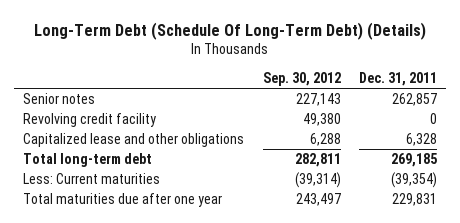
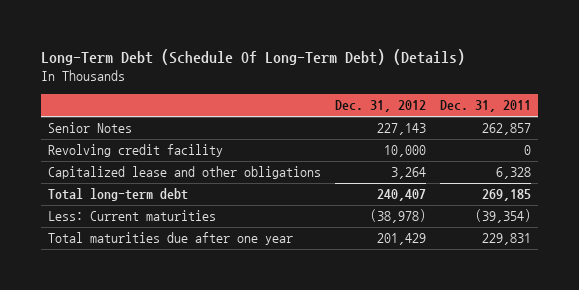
[262,72,341,87] Sep. 30, 2012 -> none
none -> [334,100,426,113] Dec. 31, 2012
[23,92,96,104] Senior notes -> [48,122,133,134] Senior Notes

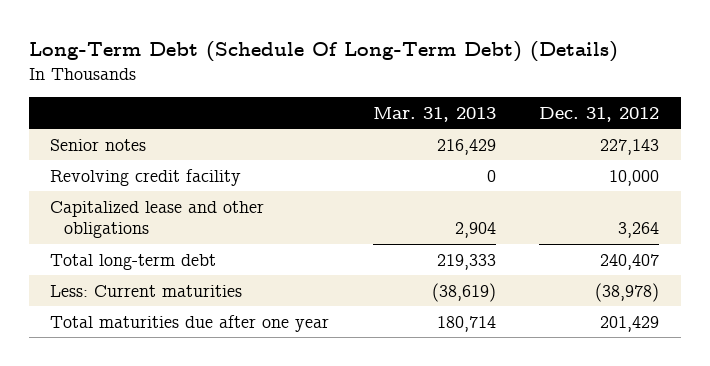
[439,100,531,113] Dec. 31, 2011 -> none
none -> [372,106,496,122] Mar. 31, 2013
[48,122,133,134] Senior Notes -> [50,138,147,151] Senior notes

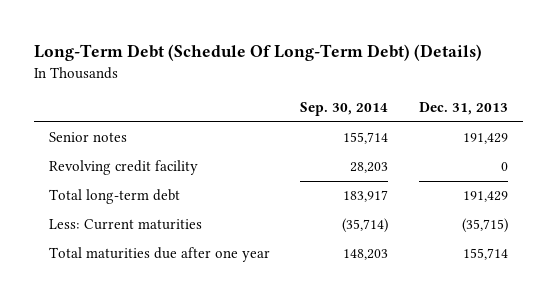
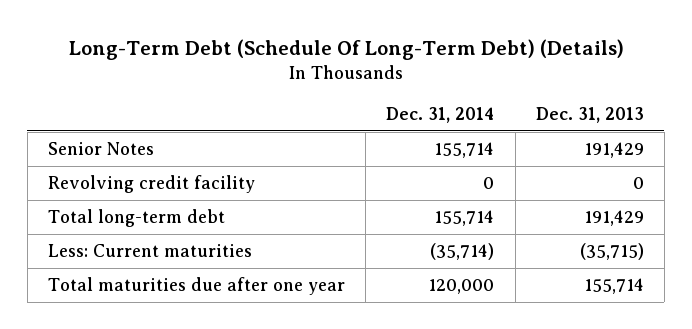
[300,102,389,117] Sep. 30, 2014 -> none
none -> [386,106,495,123] Dec. 31, 2014
[48,132,127,143] Senior notes -> [48,141,155,155] Senior Notes

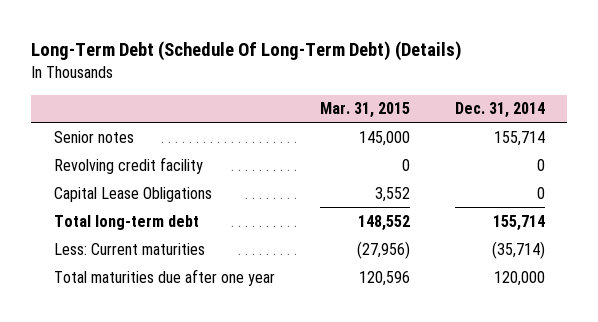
[535,106,644,123] Dec. 31, 2013 -> none
none -> [319,102,410,119] Mar. 31, 2015
[48,141,155,155] Senior Notes -> [53,130,134,143] Senior notes
none -> [53,186,212,202] Capital Lease Obligations

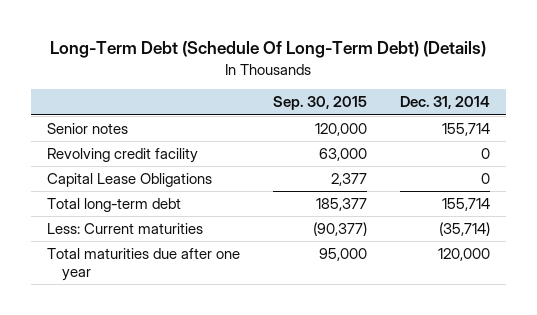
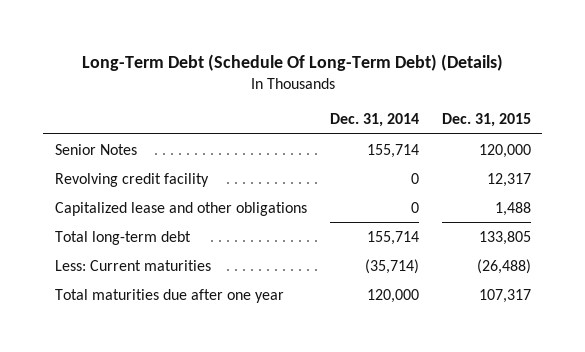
[272,96,367,111] Sep. 30, 2015 -> none
none -> [441,113,531,128] Dec. 31, 2015
[47,122,129,134] Senior notes -> [54,143,137,155] Senior Notes
[47,172,213,187] Capital Lease Obligations -> [54,201,307,216] Capitalized lease and other obligations

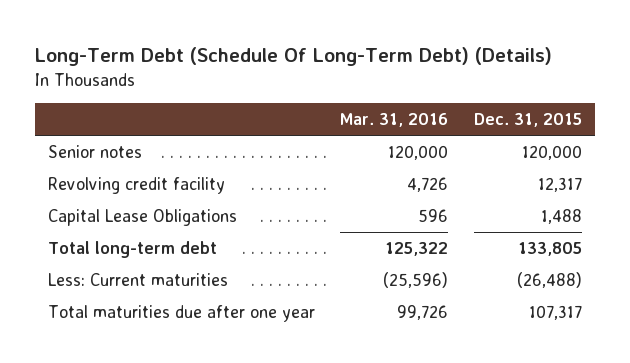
[329,113,419,128] Dec. 31, 2014 -> none
none -> [340,113,449,128] Mar. 31, 2016
[54,143,137,155] Senior Notes -> [47,144,142,158] Senior notes
[54,201,307,216] Capitalized lease and other obligations -> [47,208,237,226] Capital Lease Obligations

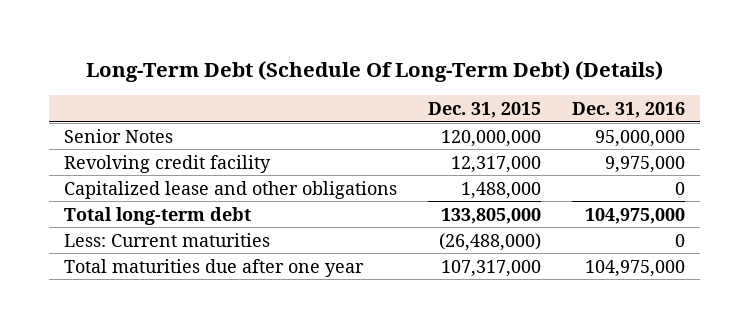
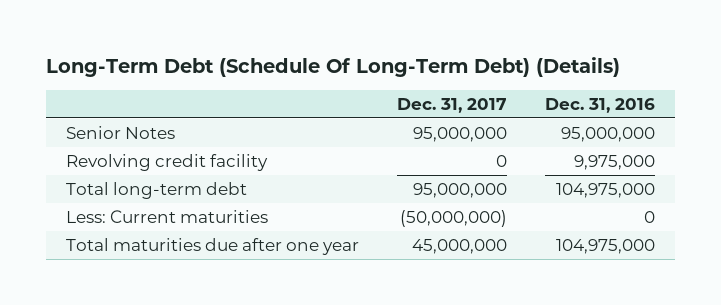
[428,101,542,118] Dec. 31, 2015 -> none
none -> [396,97,507,113] Dec. 31, 2017
[64,180,398,199] Capitalized lease and other obligations -> none

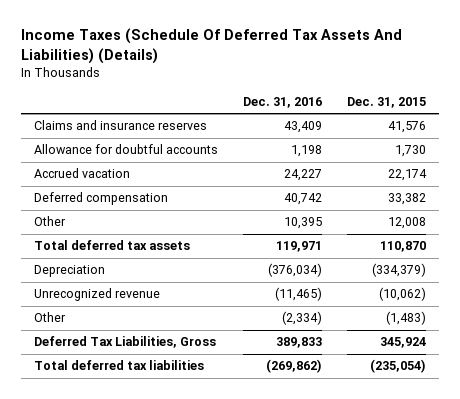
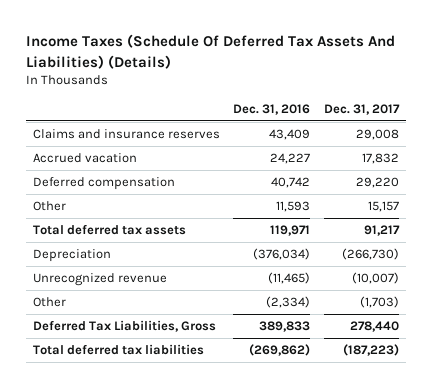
[347,96,427,108] Dec. 31, 2015 -> none
none -> [323,104,400,116] Dec. 31, 2017
[33,144,218,155] Allowance for doubtful accounts -> none
[283,217,322,230] 10,395 -> [276,200,311,212] 11,593

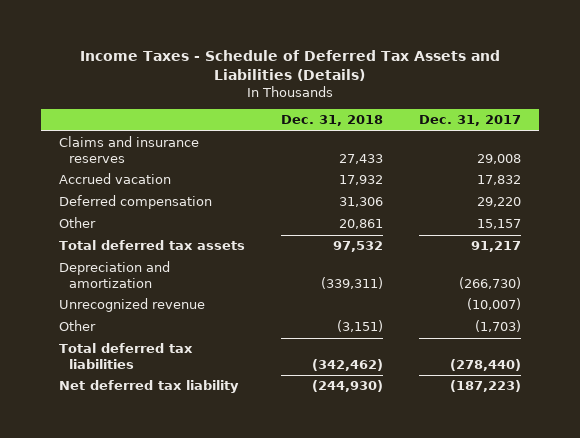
[25,34,395,69] Income Taxes (Schedule Of Deferred Tax Assets And Liabilities) (Details) -> [80,49,501,81] Income Taxes - Schedule of Deferred Tax Assets and Liabilities (Details)
[233,104,311,116] Dec. 31, 2016 -> none
none -> [281,115,384,127] Dec. 31, 2018
[32,248,111,262] Depreciation -> [59,261,171,288] Depreciation and amortization
[32,319,216,332] Deferred Tax Liabilities, Gross -> [59,343,194,369] Total deferred tax liabilities
[349,320,399,332] 278,440 -> [449,358,521,371] (278,440)
[32,343,204,355] Total deferred tax liabilities -> [59,380,240,394] Net deferred tax liability

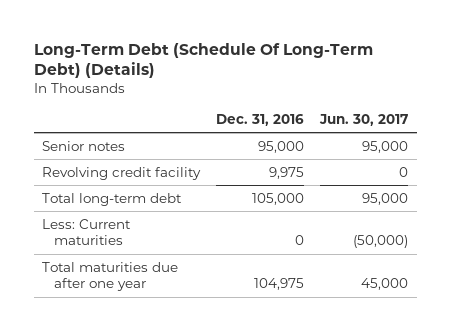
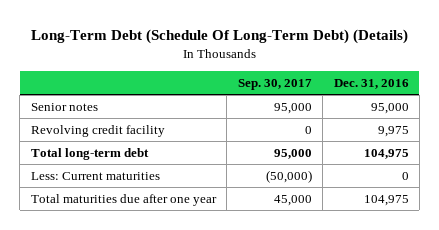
[319,114,409,127] Jun. 30, 2017 -> none
none -> [237,78,312,90] Sep. 30, 2017
[252,192,305,205] 105,000 -> [363,148,409,159] 104,975

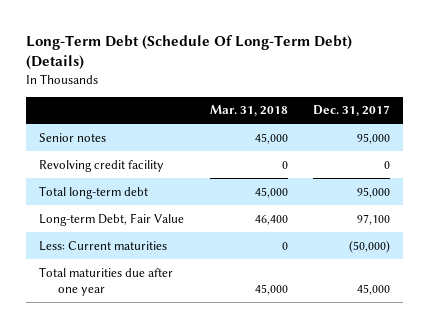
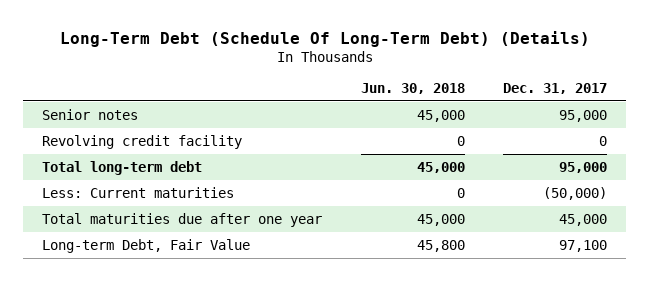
[209,105,288,117] Mar. 31, 2018 -> none
none -> [360,82,465,94] Jun. 30, 2018
[39,212,185,226] Long-term Debt, Fair Value -> [42,238,251,253] Long-term Debt, Fair Value

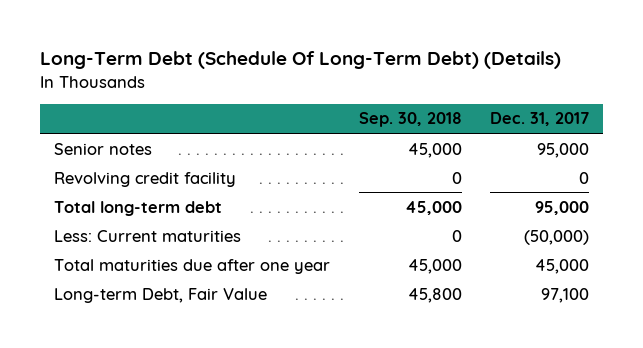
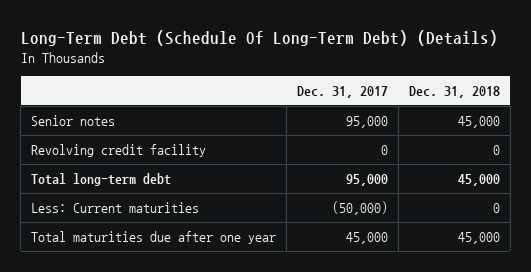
[358,112,462,128] Sep. 30, 2018 -> none
none -> [408,85,500,98] Dec. 31, 2018
[54,287,268,303] Long-term Debt, Fair Value -> none

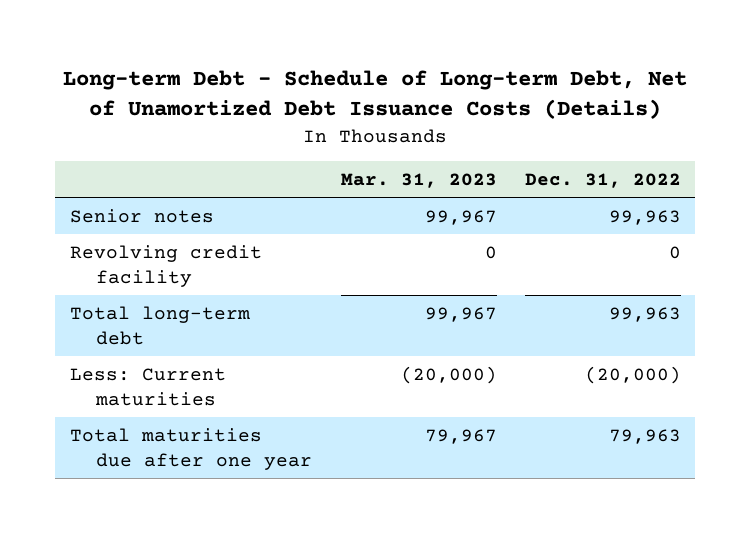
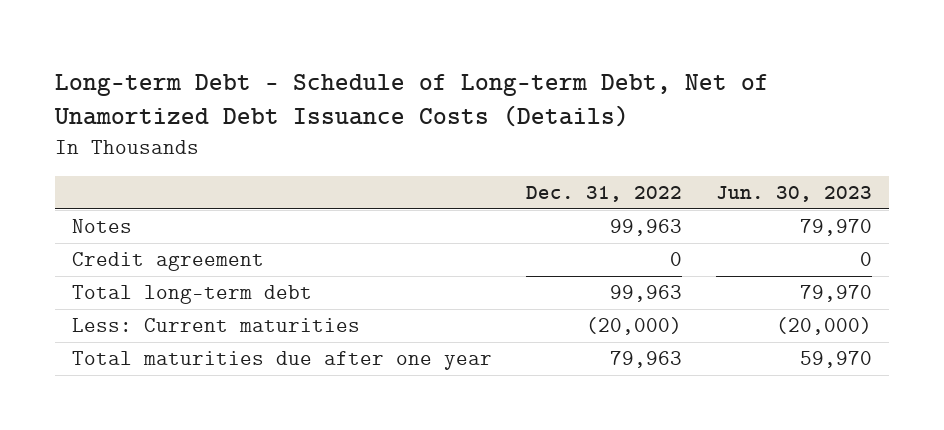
[340,172,497,188] Mar. 31, 2023 -> none
none -> [716,185,873,202] Jun. 30, 2023
[69,208,214,223] Senior notes -> [72,219,133,234] Notes
[69,244,262,287] Revolving credit facility -> [72,252,265,272] Credit agreement

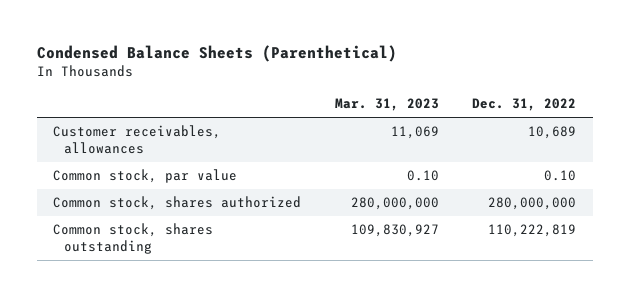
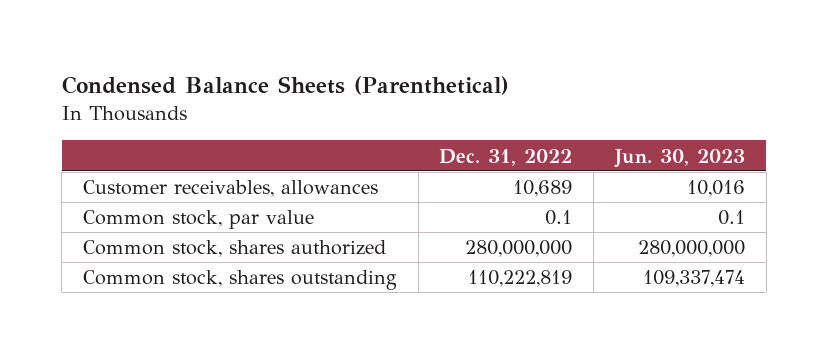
[334,98,439,112] Mar. 31, 2023 -> none
none -> [613,148,745,168] Jun. 30, 2023
[544,170,577,182] 0.10 -> [545,210,573,226] 0.1

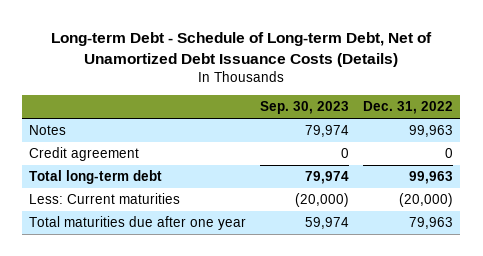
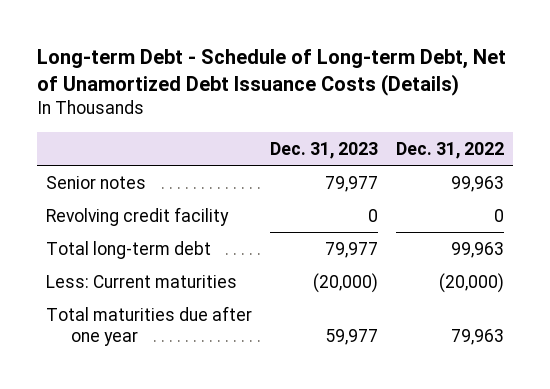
[260,101,350,115] Sep. 30, 2023 -> none
none -> [269,141,378,159] Dec. 31, 2023
[29,125,67,136] Notes -> [46,175,147,189] Senior notes
[29,147,140,162] Credit agreement -> [46,206,230,226] Revolving credit facility

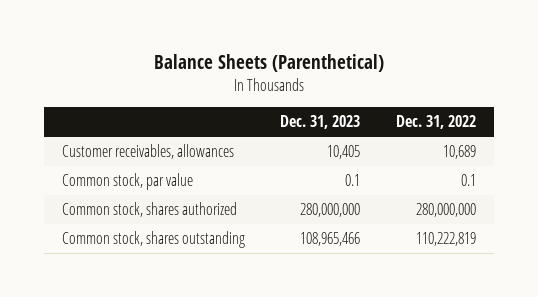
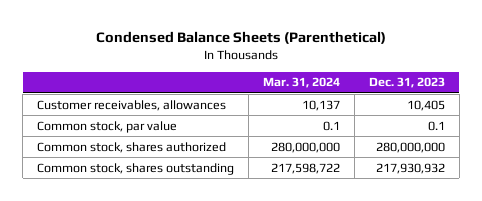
[153,54,384,73] Balance Sheets (Parenthetical) -> [95,31,386,45] Condensed Balance Sheets (Parenthetical)
[396,115,477,130] Dec. 31, 2022 -> none
none -> [262,77,340,89] Mar. 31, 2024
[300,232,361,247] 108,965,466 -> [375,162,445,174] 217,930,932

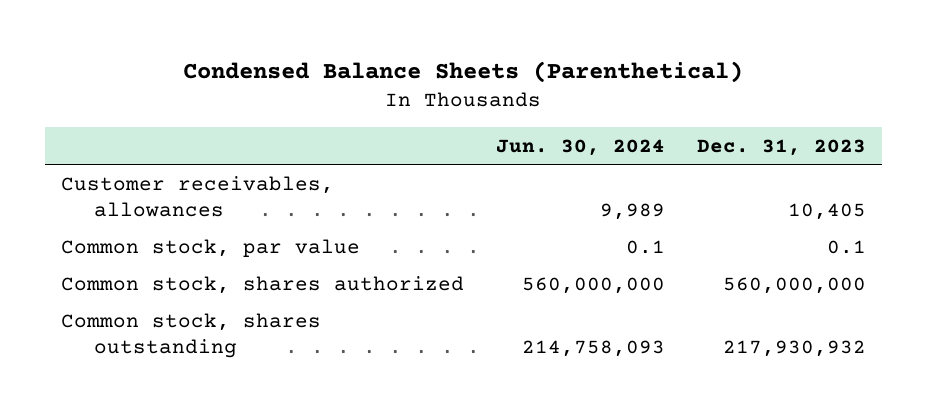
[262,77,340,89] Mar. 31, 2024 -> none
none -> [495,138,665,156] Jun. 30, 2024
[375,141,445,153] 280,000,000 -> [722,276,866,294] 560,000,000

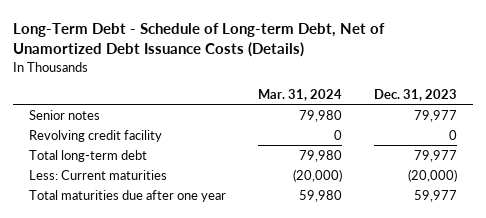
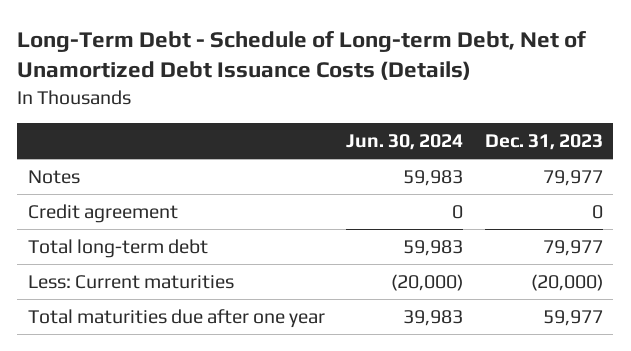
[258,89,343,102] Mar. 31, 2024 -> none
none -> [346,133,464,150] Jun. 30, 2024
[29,109,101,120] Senior notes -> [27,169,80,184] Notes
[29,129,163,142] Revolving credit facility -> [27,203,178,223] Credit agreement

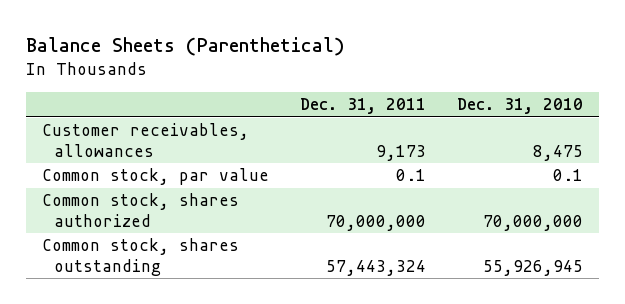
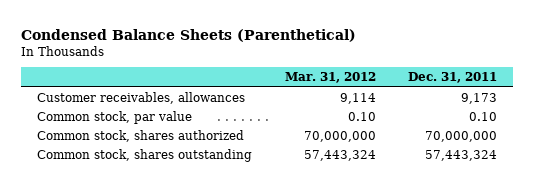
[26,37,346,57] Balance Sheets (Parenthetical) -> [21,28,357,42] Condensed Balance Sheets (Parenthetical)
[457,98,584,115] Dec. 31, 2010 -> none
none -> [284,72,376,84] Mar. 31, 2012
[395,169,426,182] 0.1 -> [469,111,498,121] 0.10

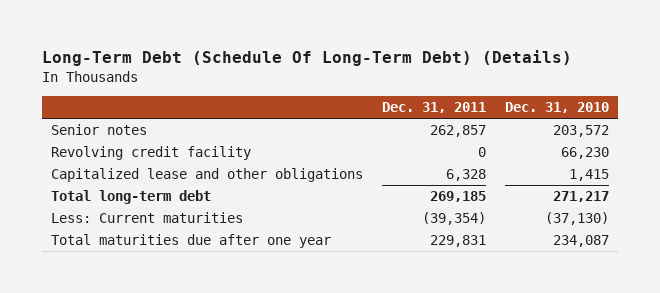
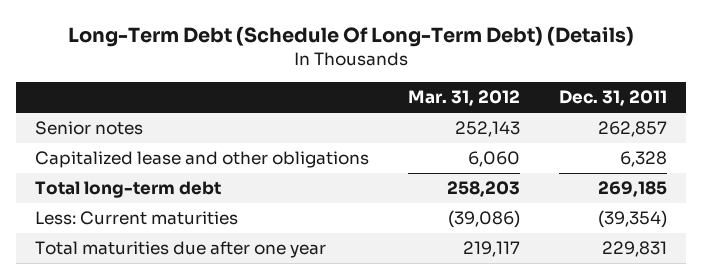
[504,102,609,114] Dec. 31, 2010 -> none
none -> [407,90,520,107] Mar. 31, 2012
[51,146,252,161] Revolving credit facility -> none

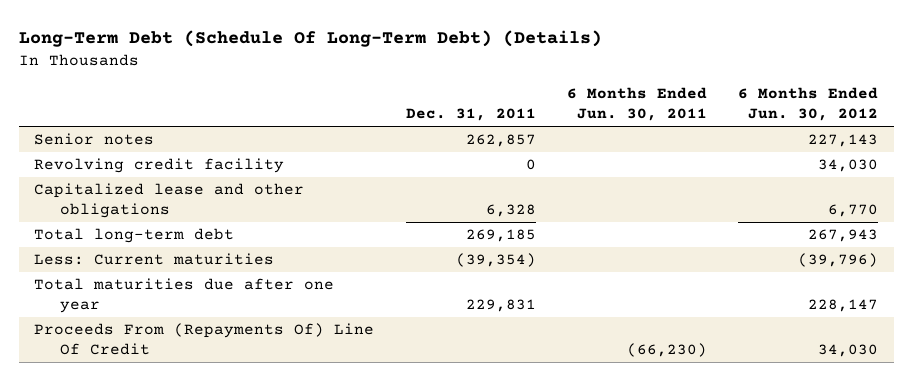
[407,90,520,107] Mar. 31, 2012 -> none
none -> [566,87,707,122] 6 Months Ended Jun. 30, 2011
none -> [738,87,879,122] 6 Months Ended Jun. 30, 2012
none -> [34,158,285,174] Revolving credit facility
none -> [34,323,375,356] Proceeds From (Repayments Of) Line Of Credit

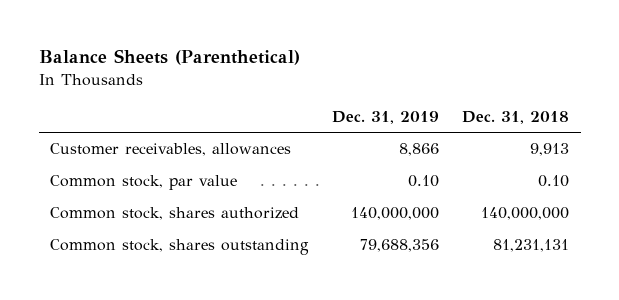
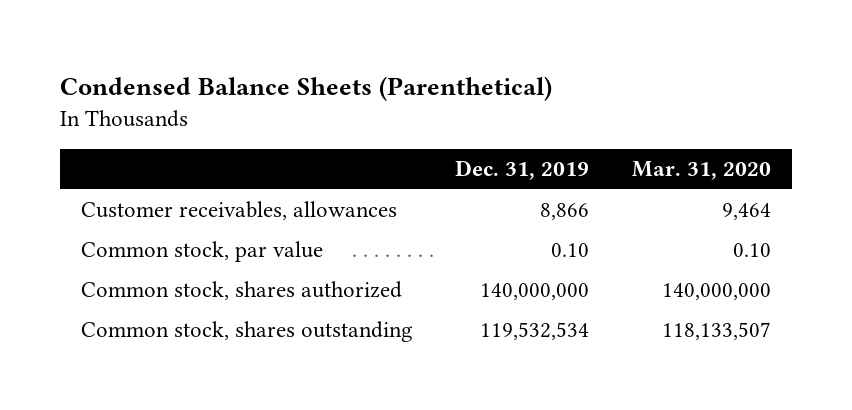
[38,49,300,66] Balance Sheets (Parenthetical) -> [59,76,552,102] Condensed Balance Sheets (Parenthetical)
[462,111,570,125] Dec. 31, 2018 -> none
none -> [631,161,771,181] Mar. 31, 2020
[359,239,439,253] 79,688,356 -> [480,322,590,341] 119,532,534

